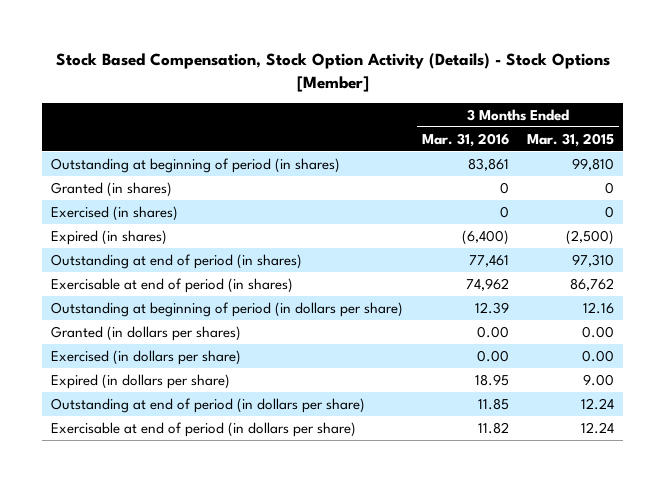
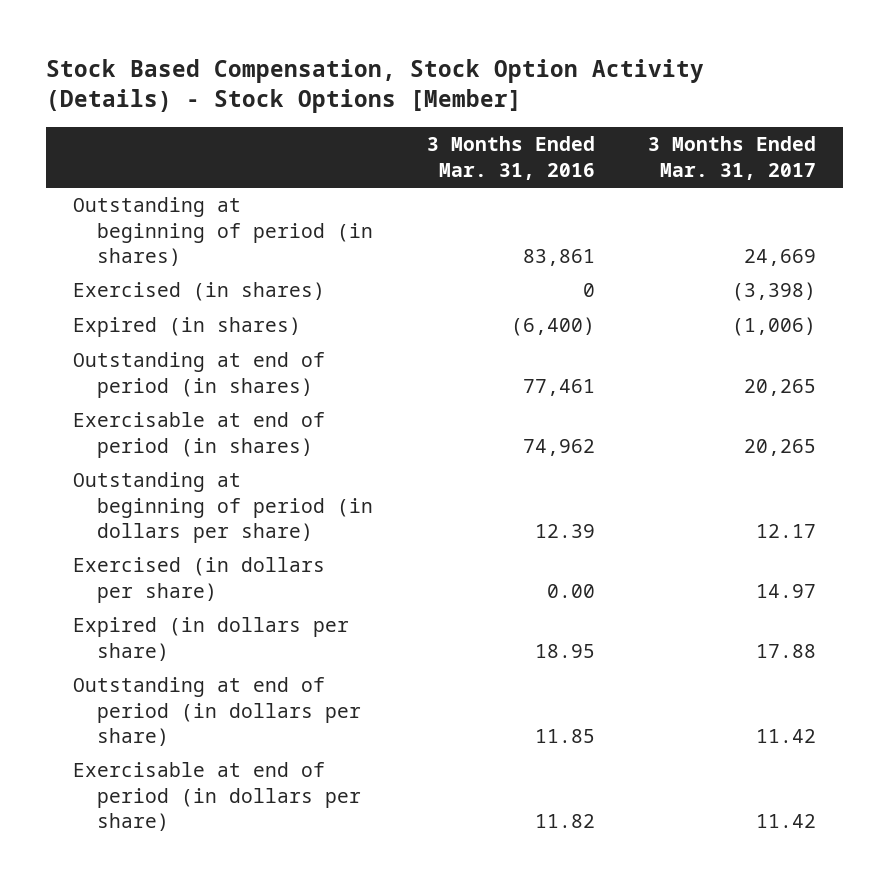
[527,132,615,147] Mar. 31, 2015 -> none
none -> [648,136,817,180] 3 Months Ended Mar. 31, 2017
[50,181,172,197] Granted (in shares) -> none
[50,325,241,341] Granted (in dollars per shares) -> none

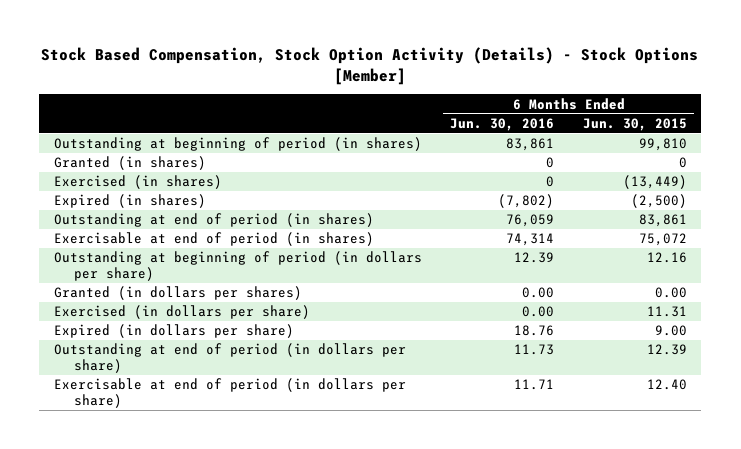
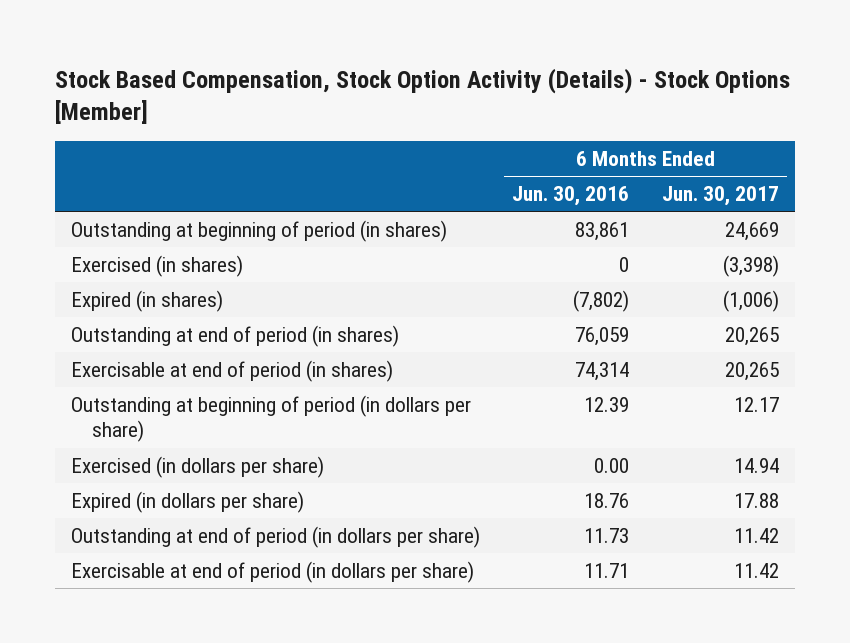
[582,117,687,131] Jun. 30, 2015 -> none
none -> [661,186,779,207] Jun. 30, 2017
[53,156,206,171] Granted (in shares) -> none
[53,286,302,301] Granted (in dollars per shares) -> none

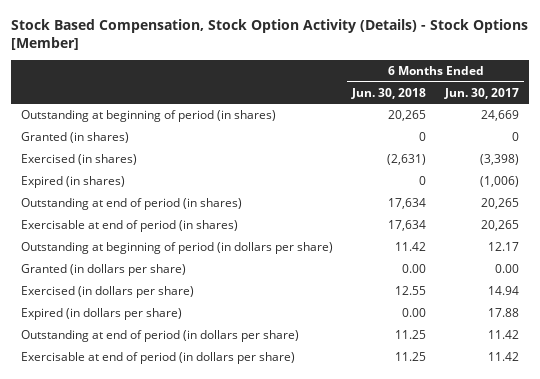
[512,186,630,207] Jun. 30, 2016 -> none
none -> [351,87,427,99] Jun. 30, 2018
none -> [20,132,129,144] Granted (in shares)
none -> [20,264,186,277] Granted (in dollars per share)

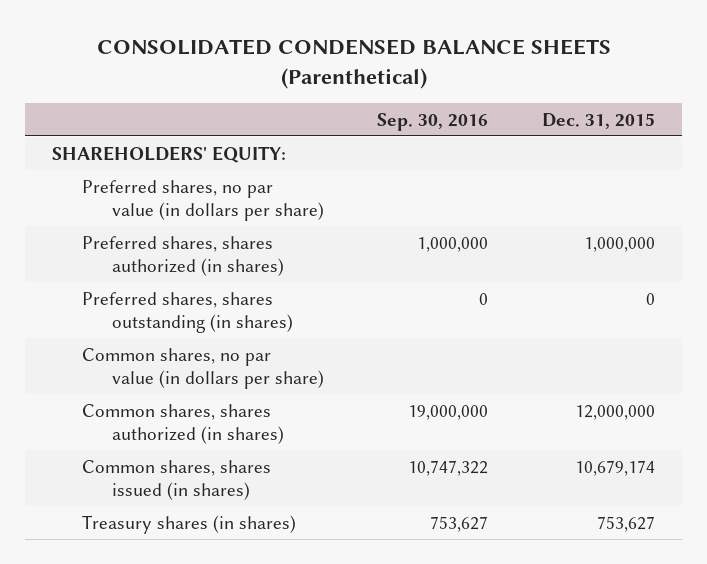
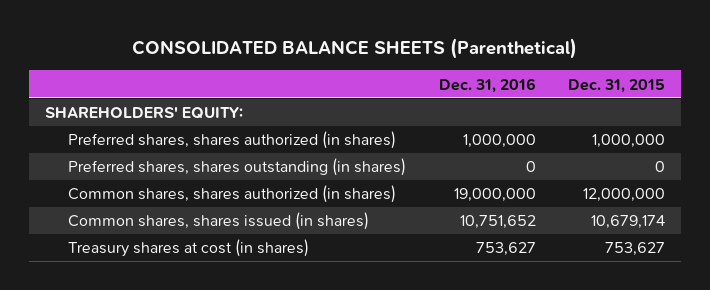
[96,39,611,89] CONSOLIDATED CONDENSED BALANCE SHEETS (Parenthetical) -> [132,38,578,60] CONSOLIDATED BALANCE SHEETS (Parenthetical)
[377,112,489,131] Sep. 30, 2016 -> none
none -> [438,77,536,93] Dec. 31, 2016
[81,179,324,221] Preferred shares, no par value (in dollars per share) -> none
[81,347,324,389] Common shares, no par value (in dollars per share) -> none
[81,514,296,534] Treasury shares (in shares) -> [68,239,310,258] Treasury shares at cost (in shares)

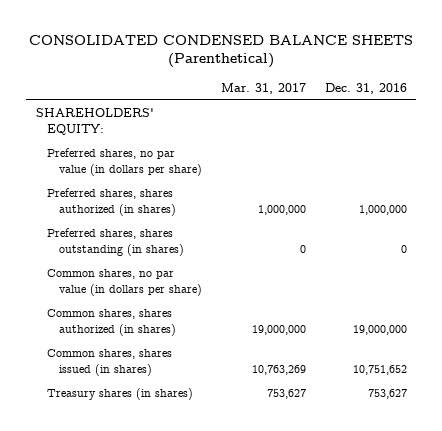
[132,38,578,60] CONSOLIDATED BALANCE SHEETS (Parenthetical) -> [29,34,414,69] CONSOLIDATED CONDENSED BALANCE SHEETS (Parenthetical)
[568,78,666,93] Dec. 31, 2015 -> none
none -> [220,82,306,94] Mar. 31, 2017
none -> [47,148,202,176] Preferred shares, no par value (in dollars per share)
none -> [47,269,202,296] Common shares, no par value (in dollars per share)
[68,239,310,258] Treasury shares at cost (in shares) -> [47,388,194,401] Treasury shares (in shares)

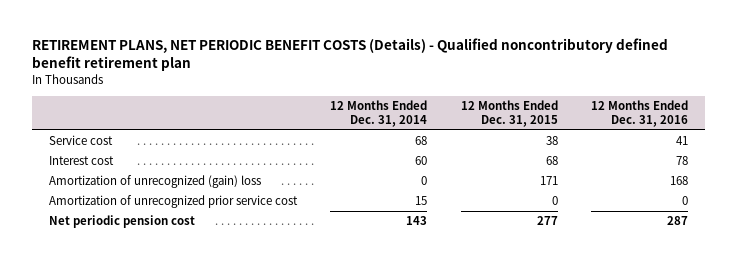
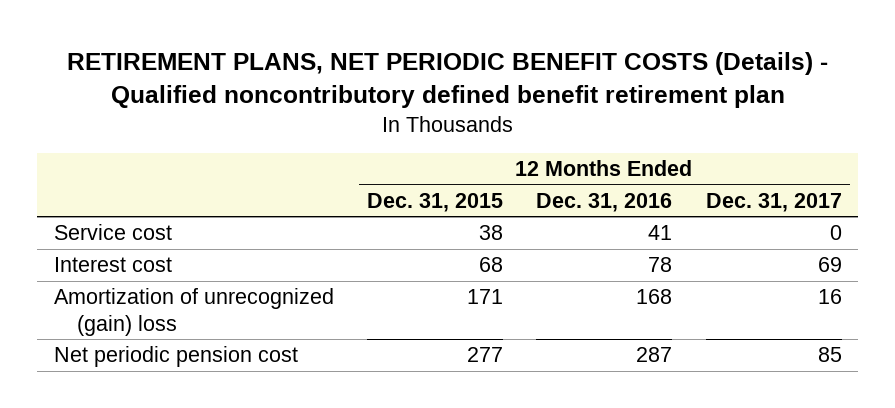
[330,99,428,128] 12 Months Ended Dec. 31, 2014 -> none
none -> [705,192,842,212] Dec. 31, 2017
[48,194,298,208] Amortization of unrecognized prior service cost -> none

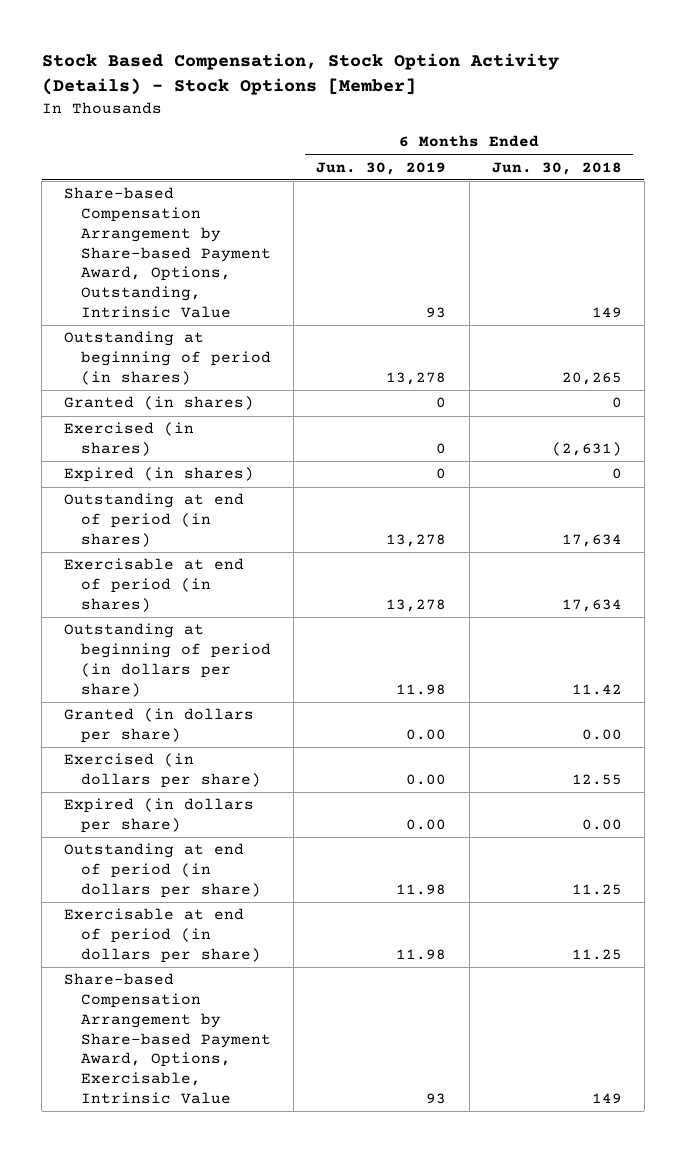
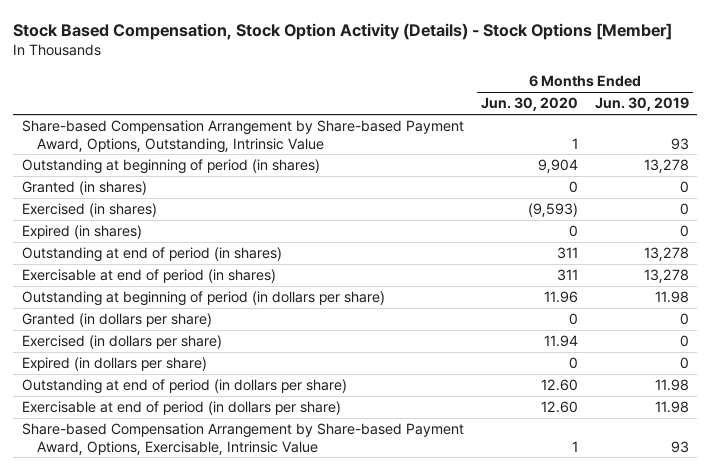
[491,161,622,175] Jun. 30, 2018 -> none
none -> [480,97,578,112] Jun. 30, 2020
[406,729,447,741] 0.00 -> [679,313,689,326] 0
[406,774,447,786] 0.00 -> [679,335,689,348] 0
[406,819,447,831] 0.00 -> [679,357,689,370] 0

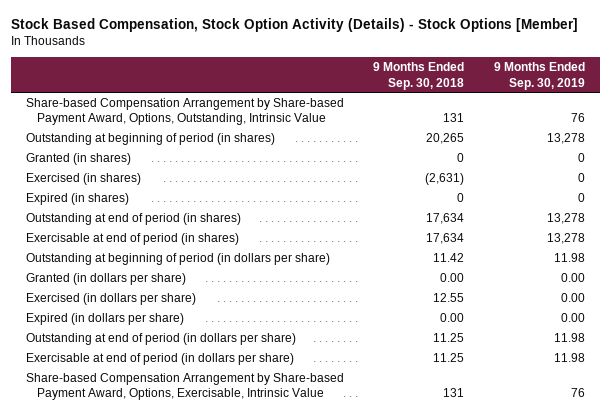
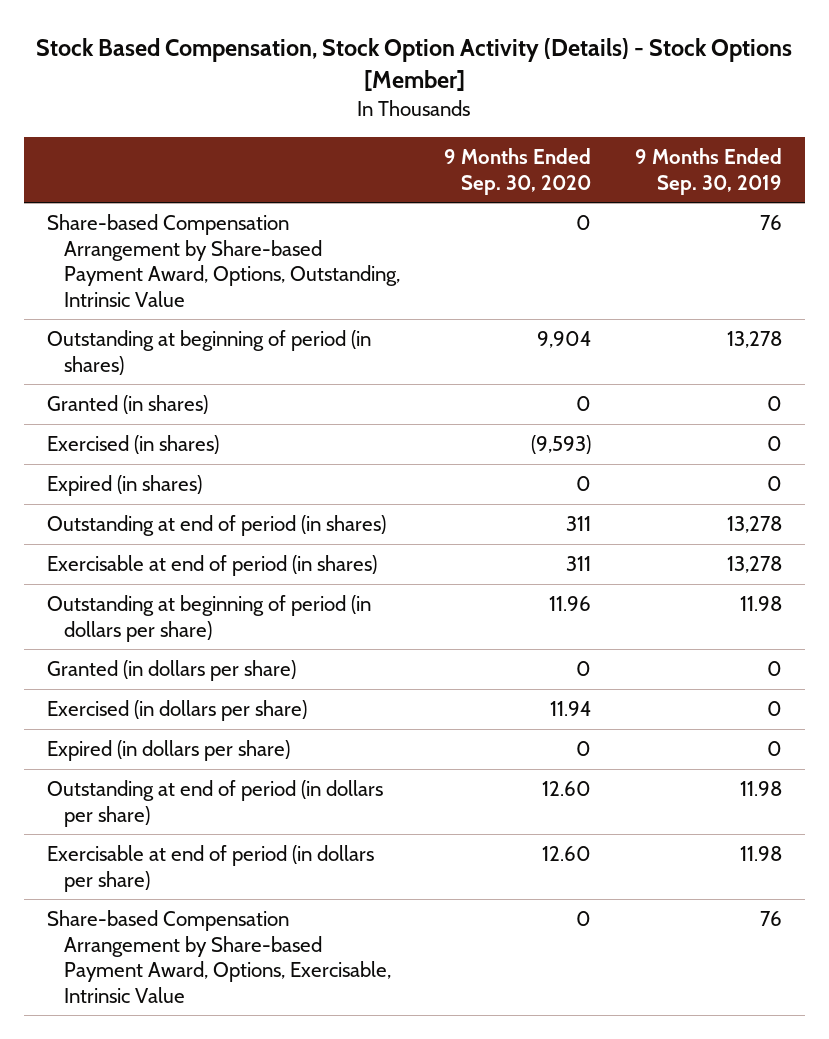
[373,62,465,90] 9 Months Ended Sep. 30, 2018 -> none
none -> [444,148,592,195] 9 Months Ended Sep. 30, 2020
[560,273,585,283] 0.00 -> [767,661,783,677] 0
[560,293,585,303] 0.00 -> [767,701,783,717] 0
[560,313,585,323] 0.00 -> [767,741,783,757] 0

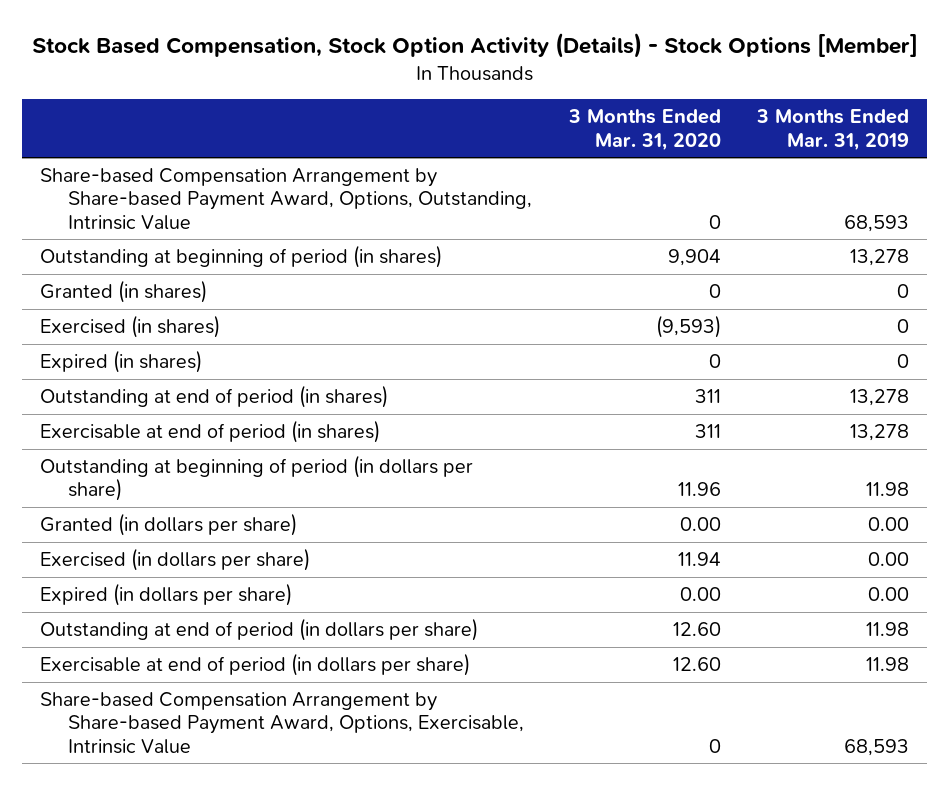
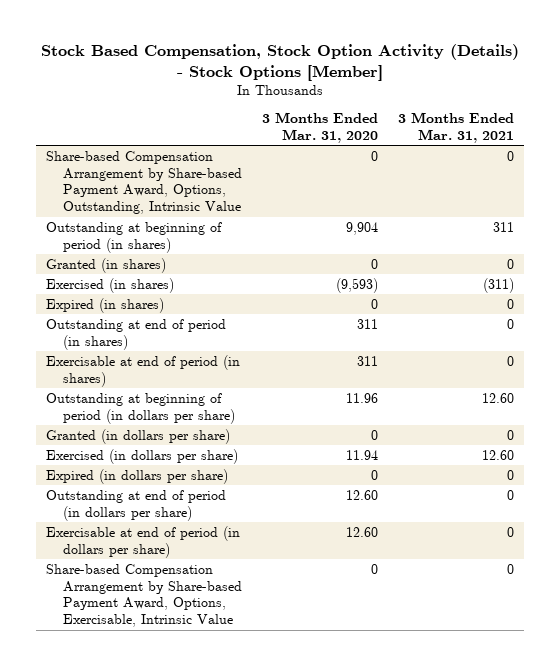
[755,109,909,151] 3 Months Ended Mar. 31, 2019 -> none
none -> [398,112,515,143] 3 Months Ended Mar. 31, 2021
[679,517,721,532] 0.00 -> [371,429,379,440] 0
[679,587,721,602] 0.00 -> [371,469,379,480] 0

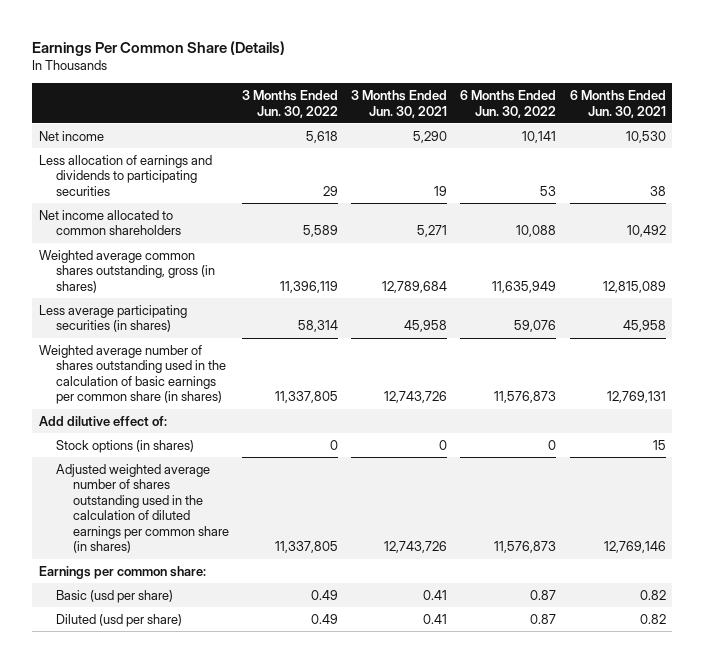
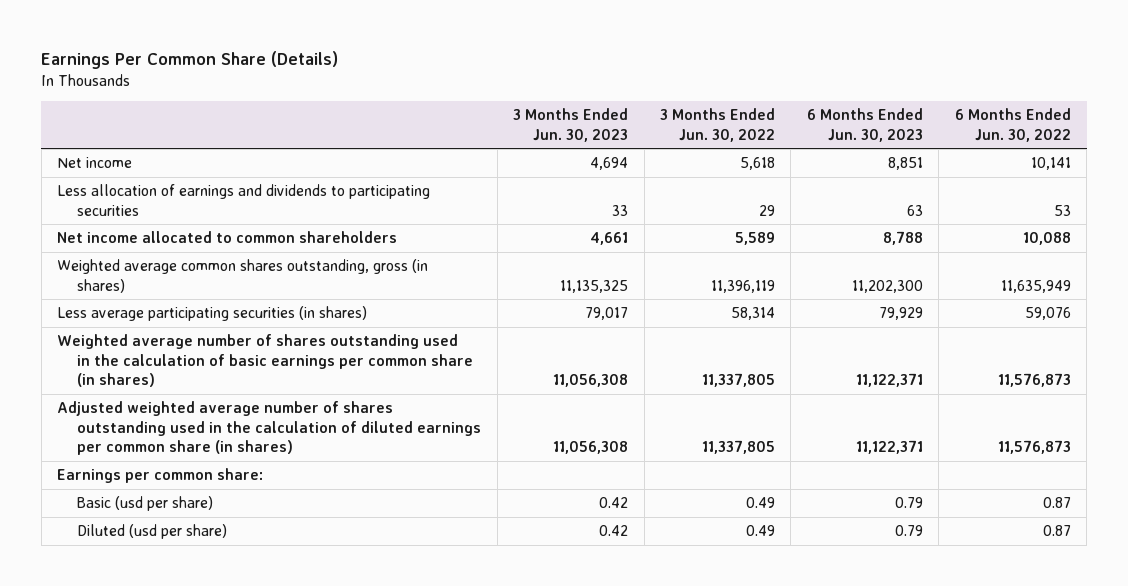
[351,90,448,118] 3 Months Ended Jun. 30, 2021 -> none
[569,90,666,118] 6 Months Ended Jun. 30, 2021 -> none
none -> [513,108,629,142] 3 Months Ended Jun. 30, 2023
none -> [806,108,923,142] 6 Months Ended Jun. 30, 2023
[38,415,167,426] Add dilutive effect of: -> none
[55,439,194,453] Stock options (in shares) -> none

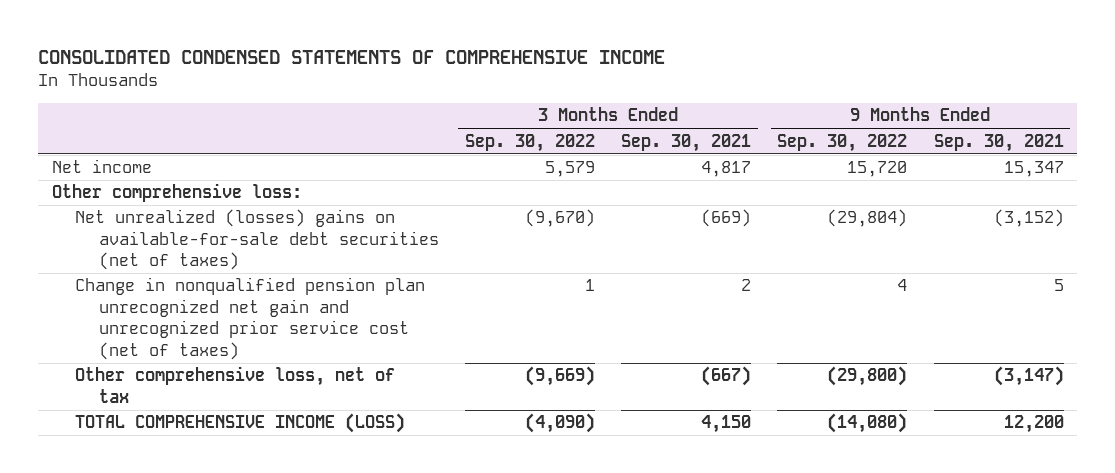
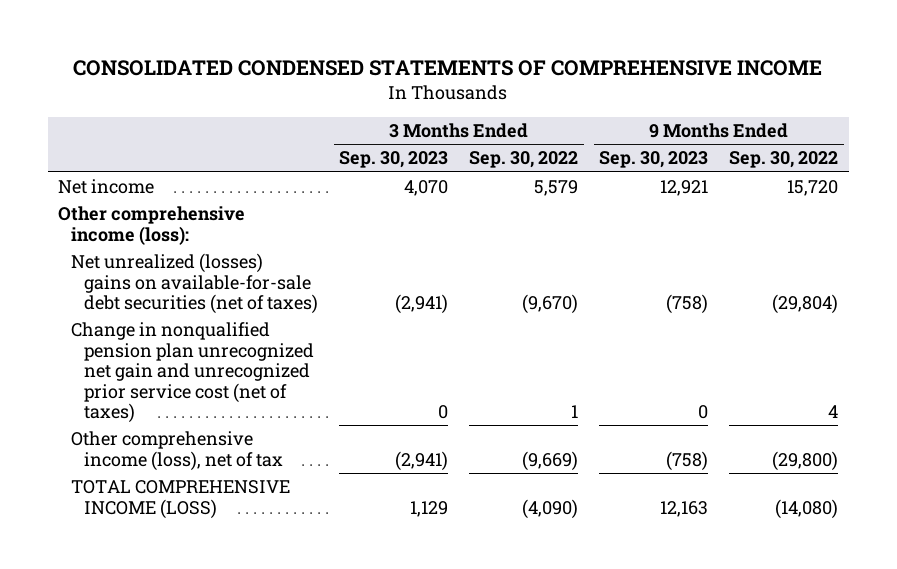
[621,133,752,152] Sep. 30, 2021 -> none
[933,133,1064,152] Sep. 30, 2021 -> none
none -> [339,151,449,169] Sep. 30, 2023
none -> [599,151,709,169] Sep. 30, 2023
[51,183,302,203] Other comprehensive loss: -> [58,206,246,245] Other comprehensive income (loss):
[75,366,396,403] Other comprehensive loss, net of tax -> [71,431,284,471] Other comprehensive income (loss), net of tax

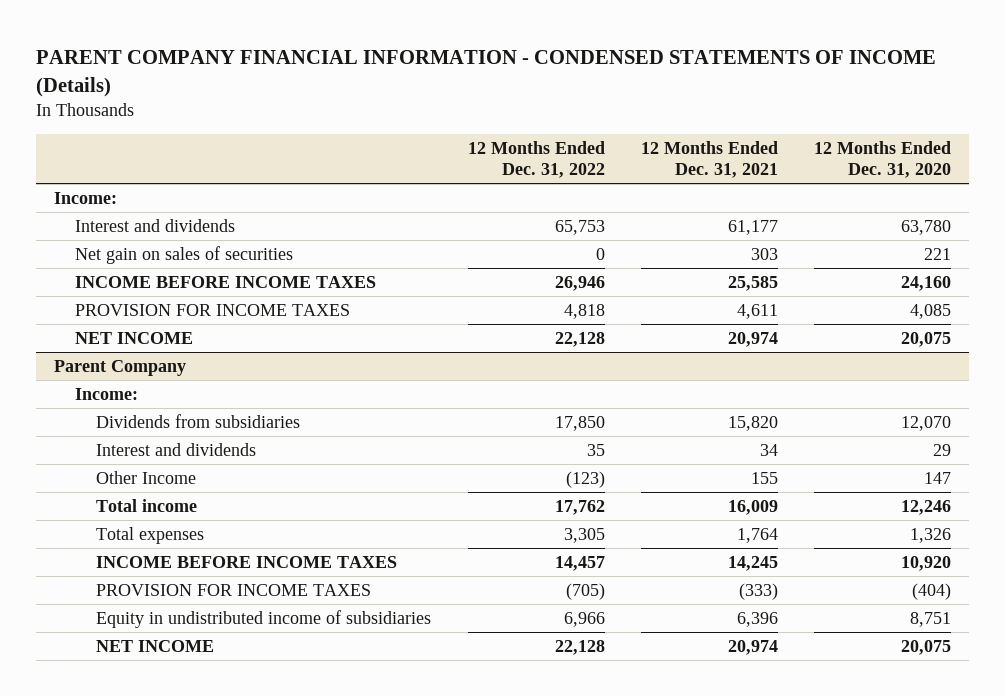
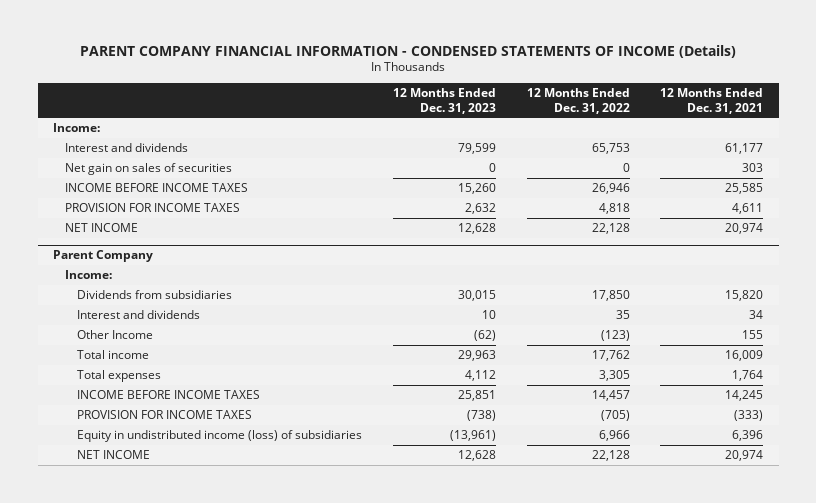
[813,140,951,179] 12 Months Ended Dec. 31, 2020 -> none
none -> [393,88,497,114] 12 Months Ended Dec. 31, 2023
[96,609,432,628] Equity in undistributed income of subsidiaries -> [77,430,363,443] Equity in undistributed income (loss) of subsidiaries

